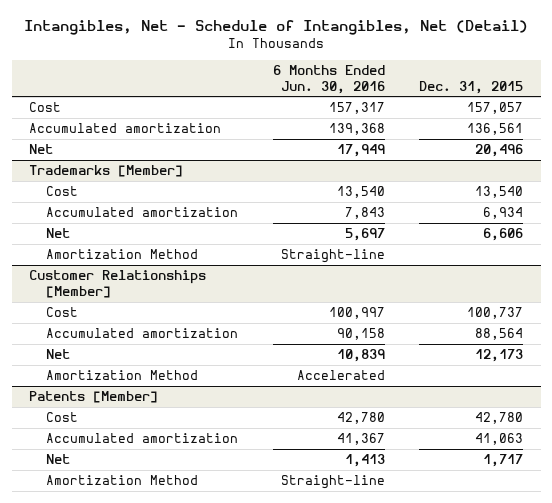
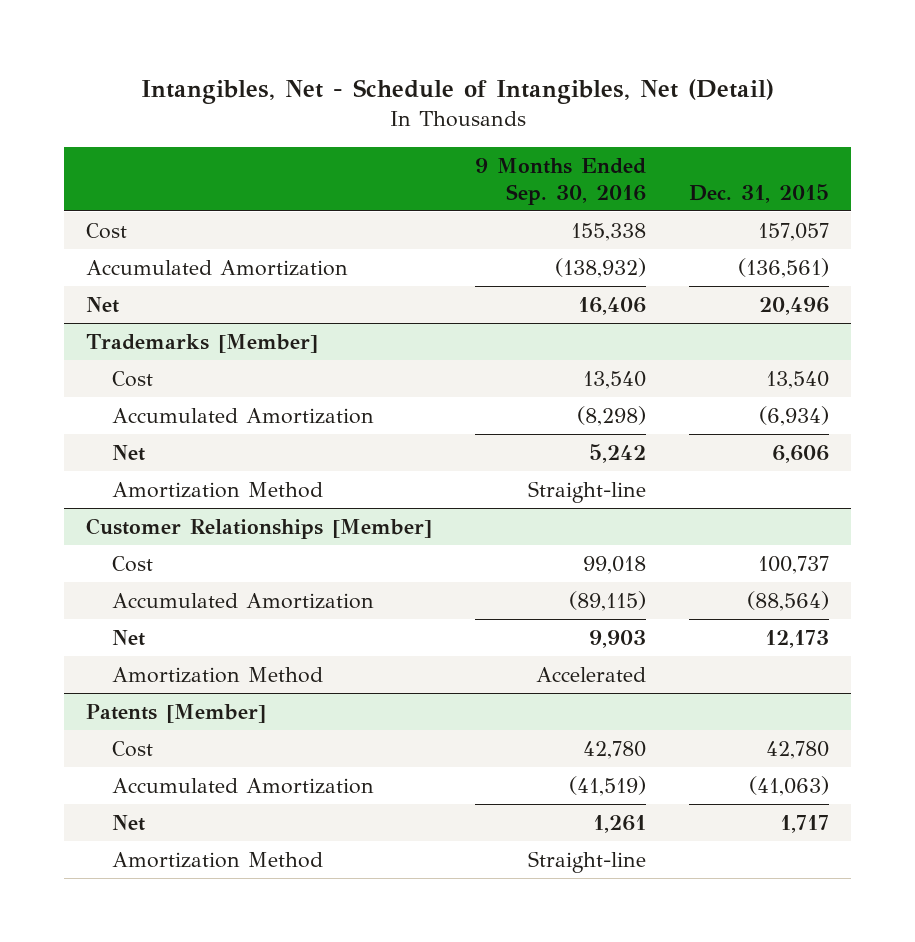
[272,65,385,94] 6 Months Ended Jun. 30, 2016 -> none
none -> [475,157,647,205] 9 Months Ended Sep. 30, 2016
[29,123,222,134] Accumulated amortization -> [85,259,348,276] Accumulated Amortization
[467,123,524,136] 136,561 -> [738,257,830,278] (136,561)
[46,207,239,218] Accumulated amortization -> [112,407,375,424] Accumulated Amortization
[483,207,524,220] 6,934 -> [759,405,830,426] (6,934)
[46,328,239,339] Accumulated amortization -> [112,592,375,609] Accumulated Amortization
[475,328,524,341] 88,564 -> [747,590,830,611] (88,564)
[46,433,239,444] Accumulated amortization -> [112,777,375,794] Accumulated Amortization
[475,433,524,446] 41,063 -> [749,775,830,796] (41,063)

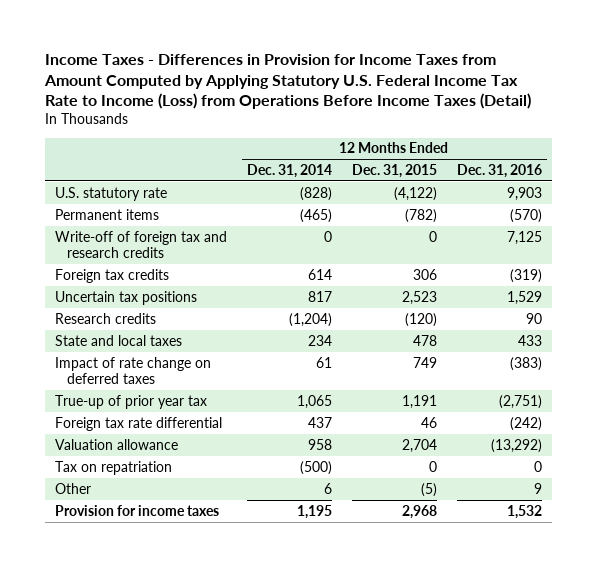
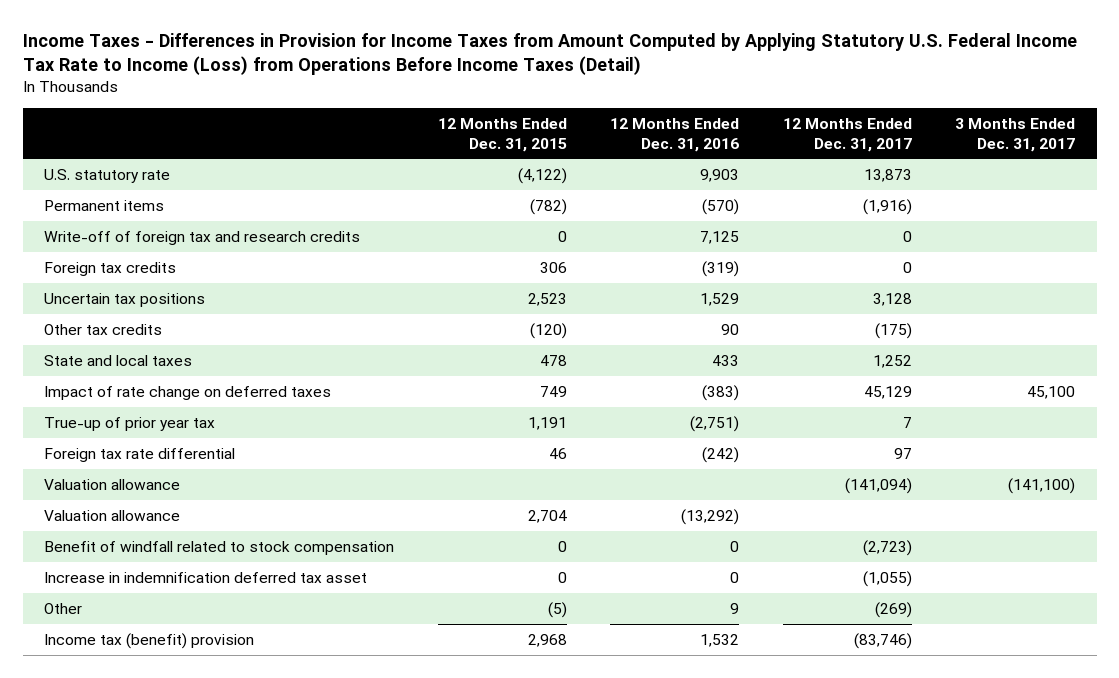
[246,163,332,178] Dec. 31, 2014 -> none
none -> [782,117,912,152] 12 Months Ended Dec. 31, 2017
none -> [955,117,1076,152] 3 Months Ended Dec. 31, 2017
[54,312,156,324] Research credits -> [44,324,163,336] Other tax credits
none -> [44,479,181,491] Valuation allowance
[54,460,172,475] Tax on repatriation -> none
none -> [44,541,395,556] Benefit of windfall related to stock compensation
none -> [44,572,368,584] Increase in indemnification deferred tax asset
[54,504,219,516] Provision for income taxes -> [44,633,255,650] Income tax (benefit) provision

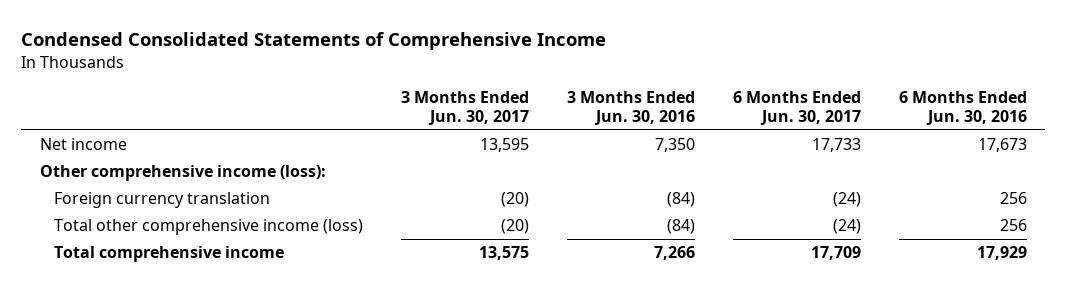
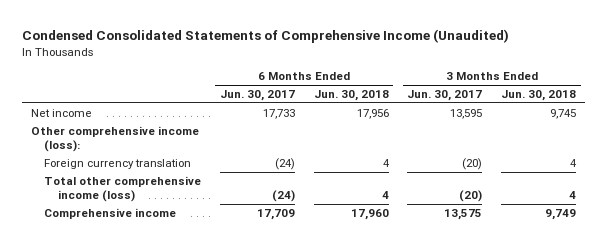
[21,32,607,51] Condensed Consolidated Statements of Comprehensive Income -> [22,29,510,44] Condensed Consolidated Statements of Comprehensive Income (Unaudited)
[566,91,695,126] 3 Months Ended Jun. 30, 2016 -> none
[898,91,1027,126] 6 Months Ended Jun. 30, 2016 -> none
none -> [313,90,389,102] Jun. 30, 2018
none -> [500,90,576,102] Jun. 30, 2018
[53,246,284,263] Total comprehensive income -> [44,208,177,220] Comprehensive income

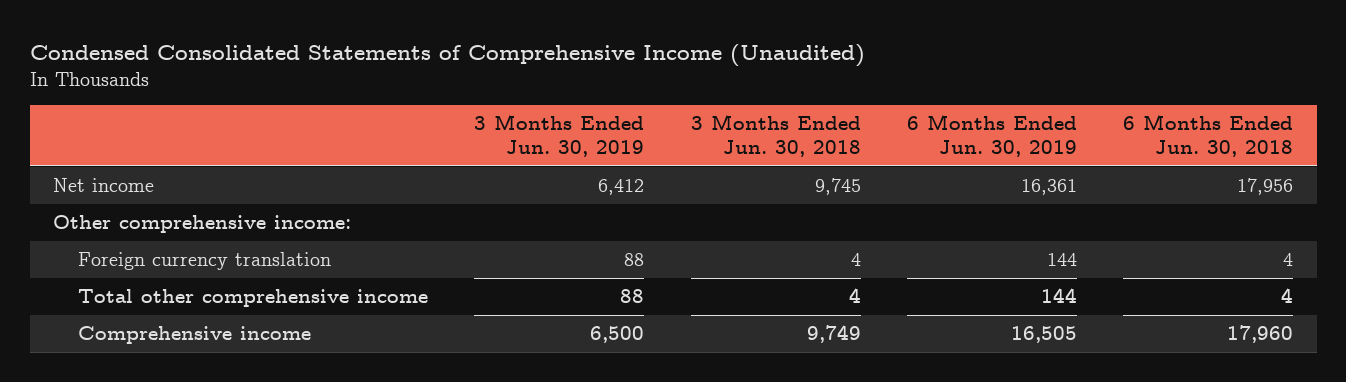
[220,90,296,102] Jun. 30, 2017 -> none
[407,90,483,102] Jun. 30, 2017 -> none
none -> [474,114,645,158] 3 Months Ended Jun. 30, 2019
none -> [906,114,1077,158] 6 Months Ended Jun. 30, 2019
[31,126,200,152] Other comprehensive income (loss): -> [52,215,351,234] Other comprehensive income:
[44,176,202,202] Total other comprehensive income (loss) -> [77,289,428,308] Total other comprehensive income

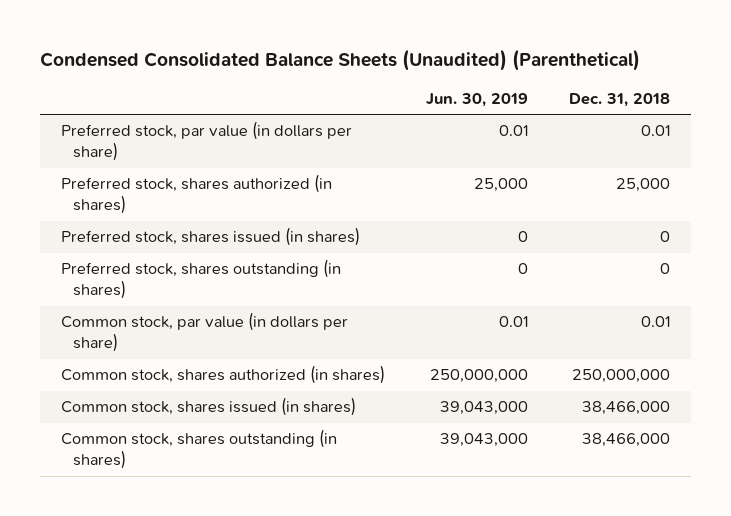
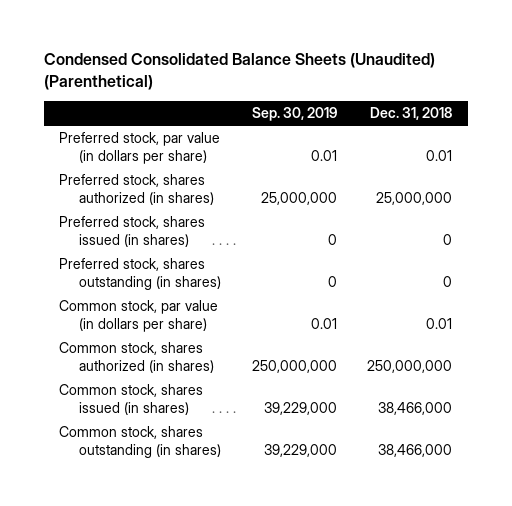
[425,92,528,107] Jun. 30, 2019 -> none
none -> [251,107,337,122] Sep. 30, 2019
[616,178,671,193] 25,000 -> [376,191,453,205] 25,000,000

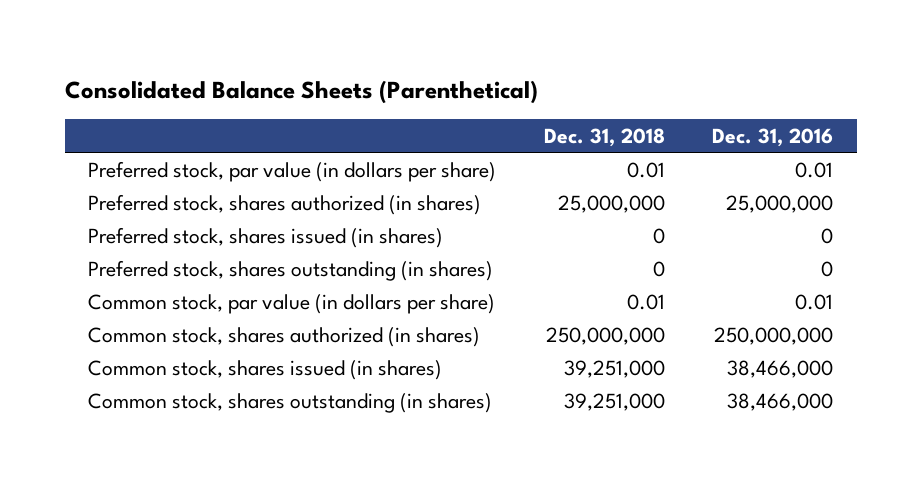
[43,53,435,90] Condensed Consolidated Balance Sheets (Unaudited) (Parenthetical) -> [64,79,538,104] Consolidated Balance Sheets (Parenthetical)
[251,107,337,122] Sep. 30, 2019 -> none
none -> [712,127,834,147] Dec. 31, 2016
[378,401,453,415] 38,466,000 -> [563,359,665,378] 39,251,000
[378,443,453,457] 38,466,000 -> [563,392,665,411] 39,251,000

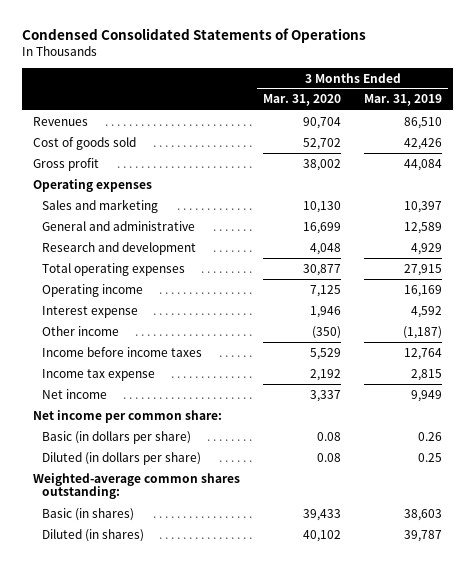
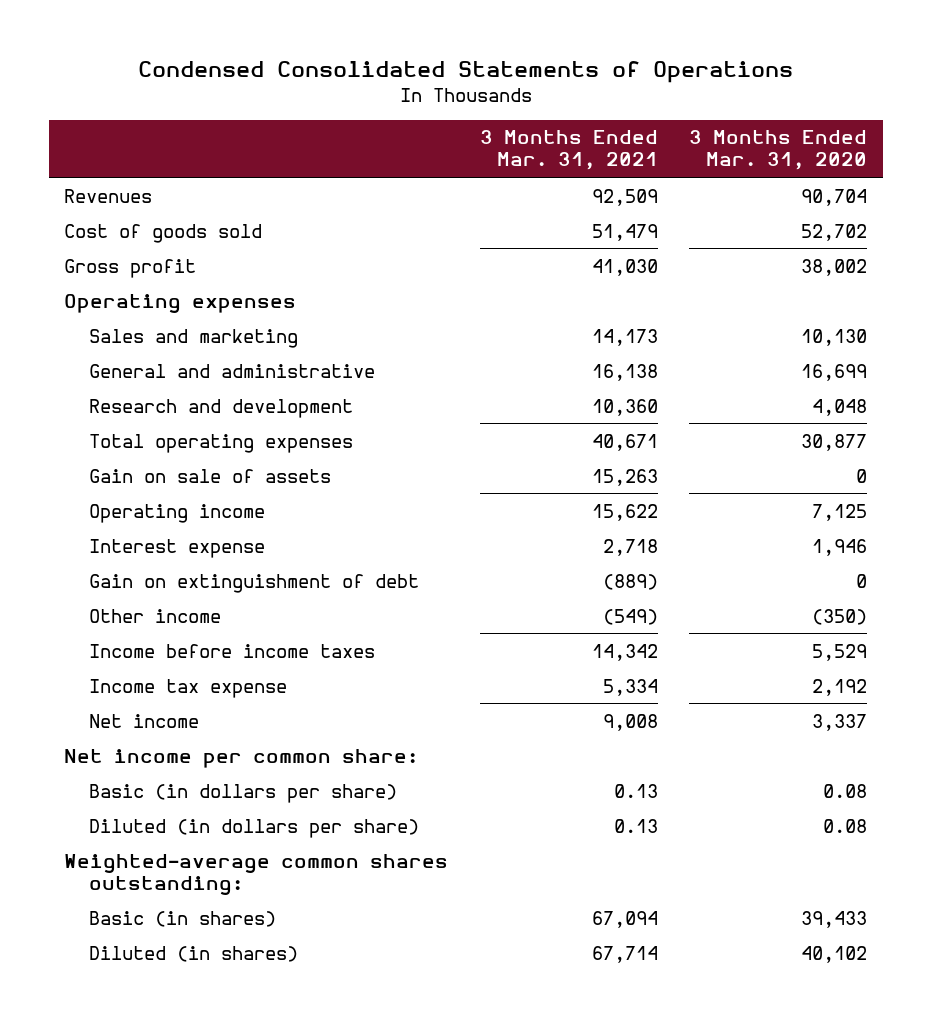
[363,94,442,107] Mar. 31, 2019 -> none
none -> [479,130,658,171] 3 Months Ended Mar. 31, 2021
none -> [88,468,331,483] Gain on sale of assets
none -> [88,573,419,593] Gain on extinguishment of debt

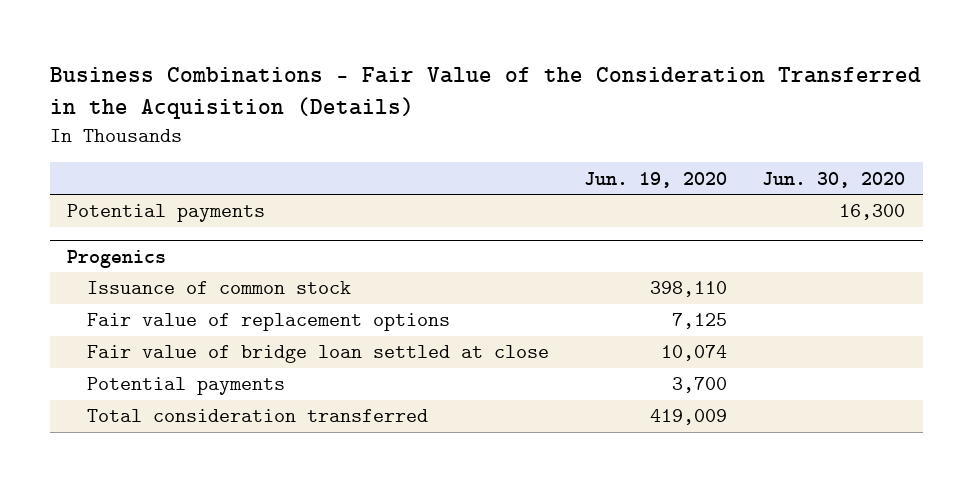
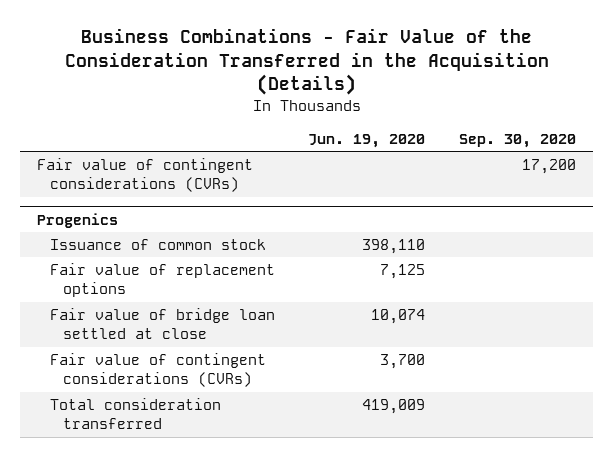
[762,171,906,188] Jun. 30, 2020 -> none
none -> [459,133,577,148] Sep. 30, 2020
[67,204,266,223] Potential payments -> [36,157,253,193] Fair value of contingent considerations (CVRs)
[86,377,285,396] Potential payments -> [49,352,266,388] Fair value of contingent considerations (CVRs)

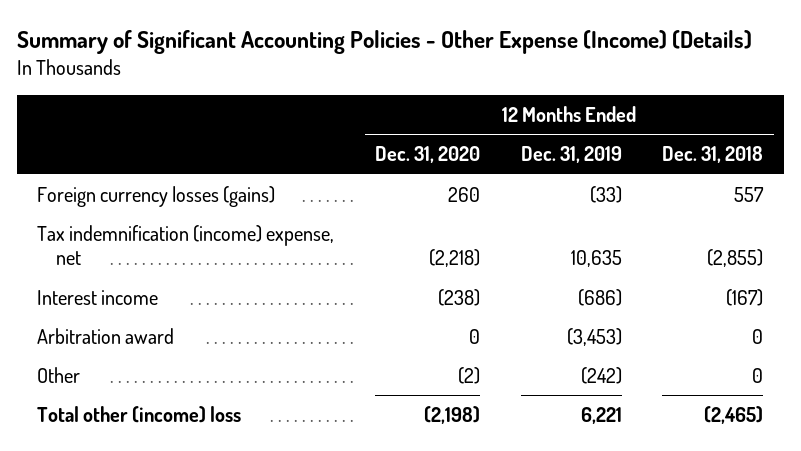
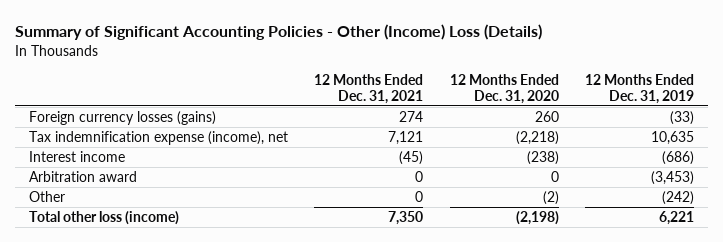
[16,29,752,54] Summary of Significant Accounting Policies - Other Expense (Income) (Details) -> [15,23,543,40] Summary of Significant Accounting Policies - Other (Income) Loss (Details)
[662,146,764,164] Dec. 31, 2018 -> none
none -> [314,73,424,104] 12 Months Ended Dec. 31, 2021
[37,225,335,266] Tax indemnification (income) expense, net -> [28,131,288,146] Tax indemnification expense (income), net
[37,406,242,424] Total other (income) loss -> [28,211,179,226] Total other loss (income)

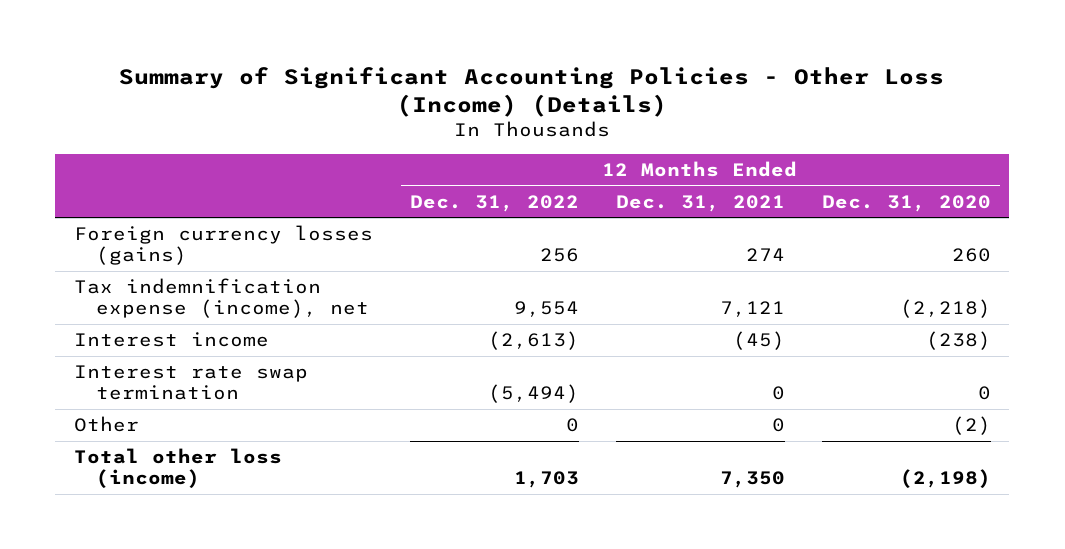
[15,23,543,40] Summary of Significant Accounting Policies - Other (Income) Loss (Details) -> [119,66,945,117] Summary of Significant Accounting Policies - Other Loss (Income) (Details)
[585,73,695,104] 12 Months Ended Dec. 31, 2019 -> none
none -> [409,195,579,213] Dec. 31, 2022
[28,171,137,183] Arbitration award -> [73,365,308,401] Interest rate swap termination

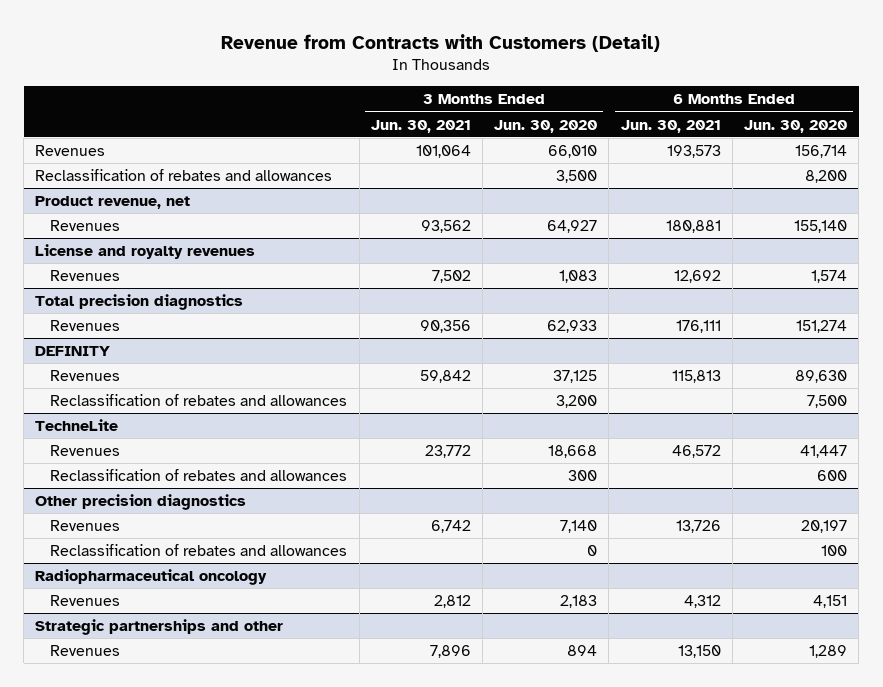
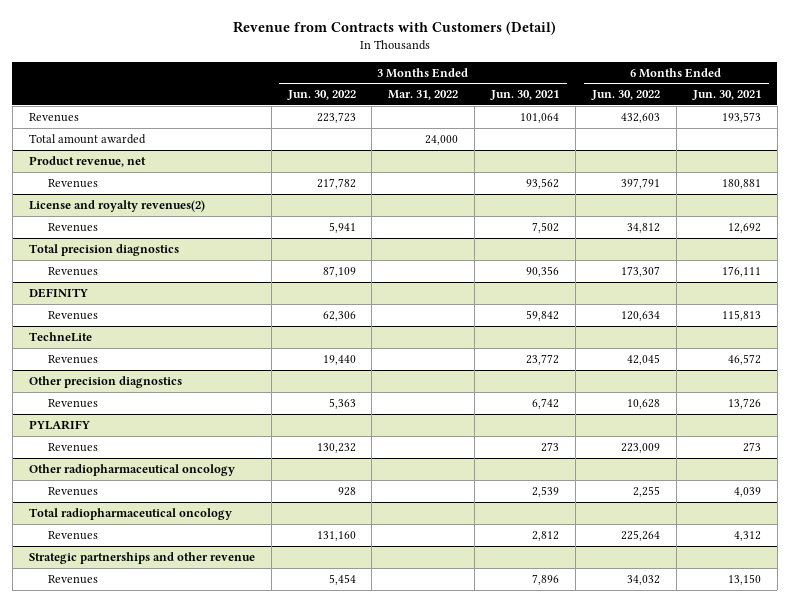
[494,119,598,133] Jun. 30, 2020 -> none
[744,119,848,133] Jun. 30, 2020 -> none
none -> [286,90,356,101] Jun. 30, 2022
none -> [388,90,459,101] Mar. 31, 2022
none -> [591,90,661,101] Jun. 30, 2022
[35,169,333,182] Reclassification of rebates and allowances -> none
none -> [28,133,146,144] Total amount awarded
[35,244,256,260] License and royalty revenues -> [28,199,205,212] License and royalty revenues(2)
[50,394,348,407] Reclassification of rebates and allowances -> none
[50,469,348,482] Reclassification of rebates and allowances -> none
[50,544,348,557] Reclassification of rebates and allowances -> none
none -> [28,419,90,430] PYLARIFY
none -> [48,442,99,452] Revenues
none -> [28,463,235,476] Other radiopharmaceutical oncology
none -> [48,486,99,496] Revenues
[35,569,268,586] Radiopharmaceutical oncology -> [28,507,232,520] Total radiopharmaceutical oncology
[35,619,284,636] Strategic partnerships and other -> [28,551,255,564] Strategic partnerships and other revenue

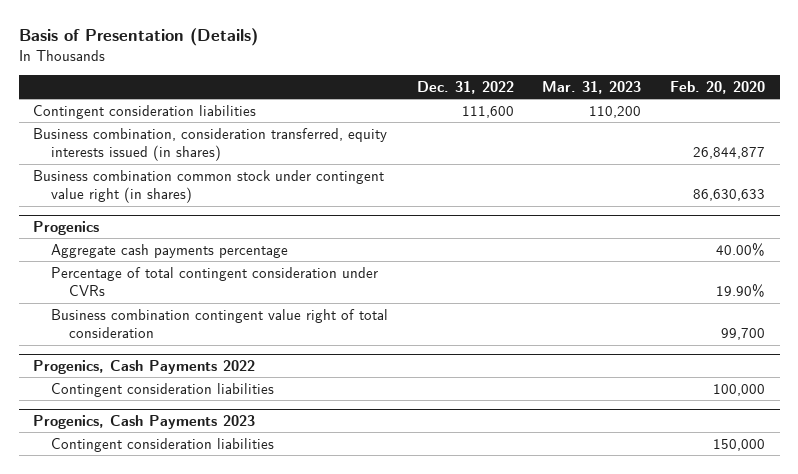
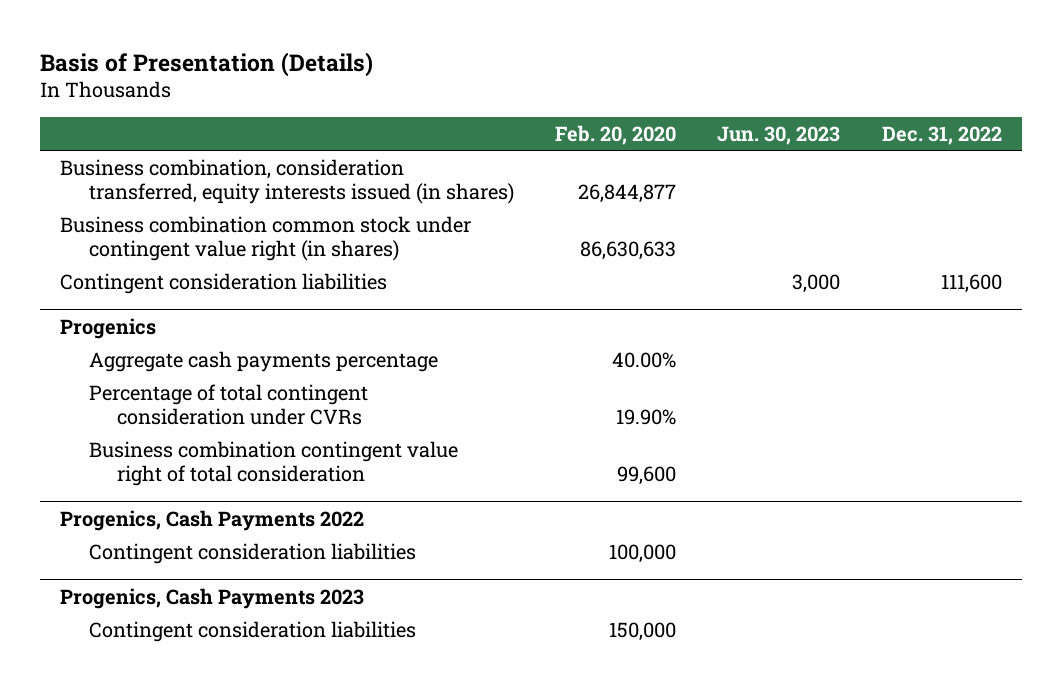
[542,80,642,94] Mar. 31, 2023 -> none
none -> [717,125,841,145] Jun. 30, 2023
[33,104,257,119] Contingent consideration liabilities -> [60,272,388,294] Contingent consideration liabilities
[721,328,766,341] 99,700 -> [617,465,677,485] 99,600

